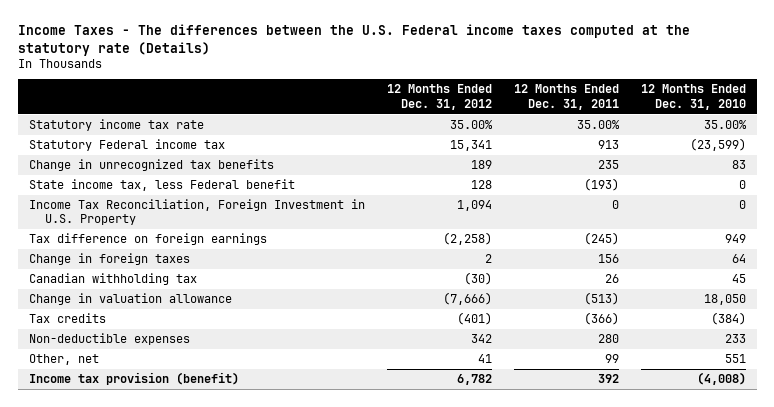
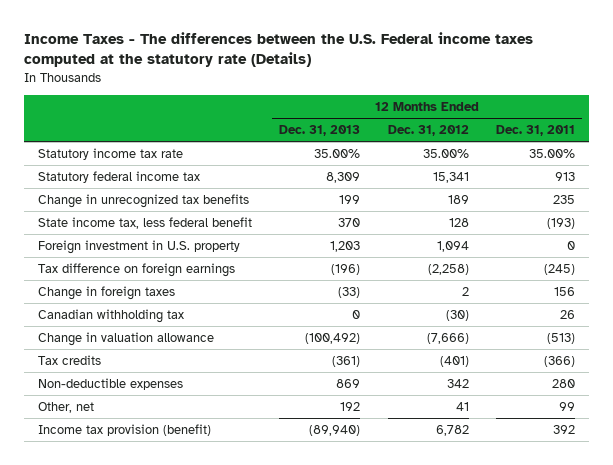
[640,84,746,110] 12 Months Ended Dec. 31, 2010 -> none
none -> [279,125,361,137] Dec. 31, 2013
[28,139,225,152] Statutory Federal income tax -> [37,170,200,183] Statutory federal income tax
[28,179,295,192] State income tax, less Federal benefit -> [37,216,252,229] State income tax, less federal benefit
[28,199,365,226] Income Tax Reconciliation, Foreign Investment in U.S. Property -> [37,239,240,254] Foreign investment in U.S. property

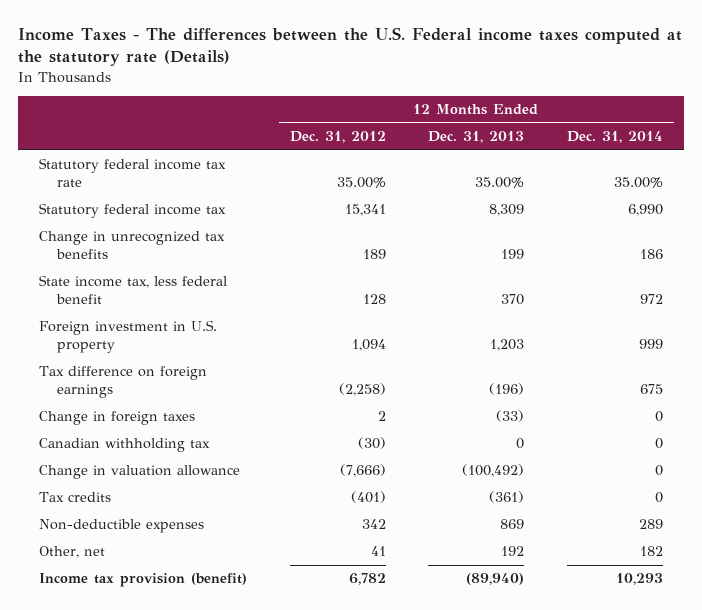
[496,125,576,137] Dec. 31, 2011 -> none
none -> [566,131,663,144] Dec. 31, 2014
[37,147,183,160] Statutory income tax rate -> [39,158,227,188] Statutory federal income tax rate

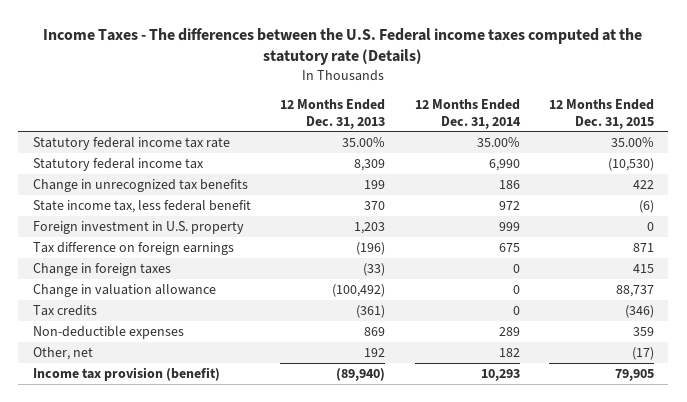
[289,131,386,144] Dec. 31, 2012 -> none
none -> [548,98,654,129] 12 Months Ended Dec. 31, 2015
[39,438,211,453] Canadian withholding tax -> none

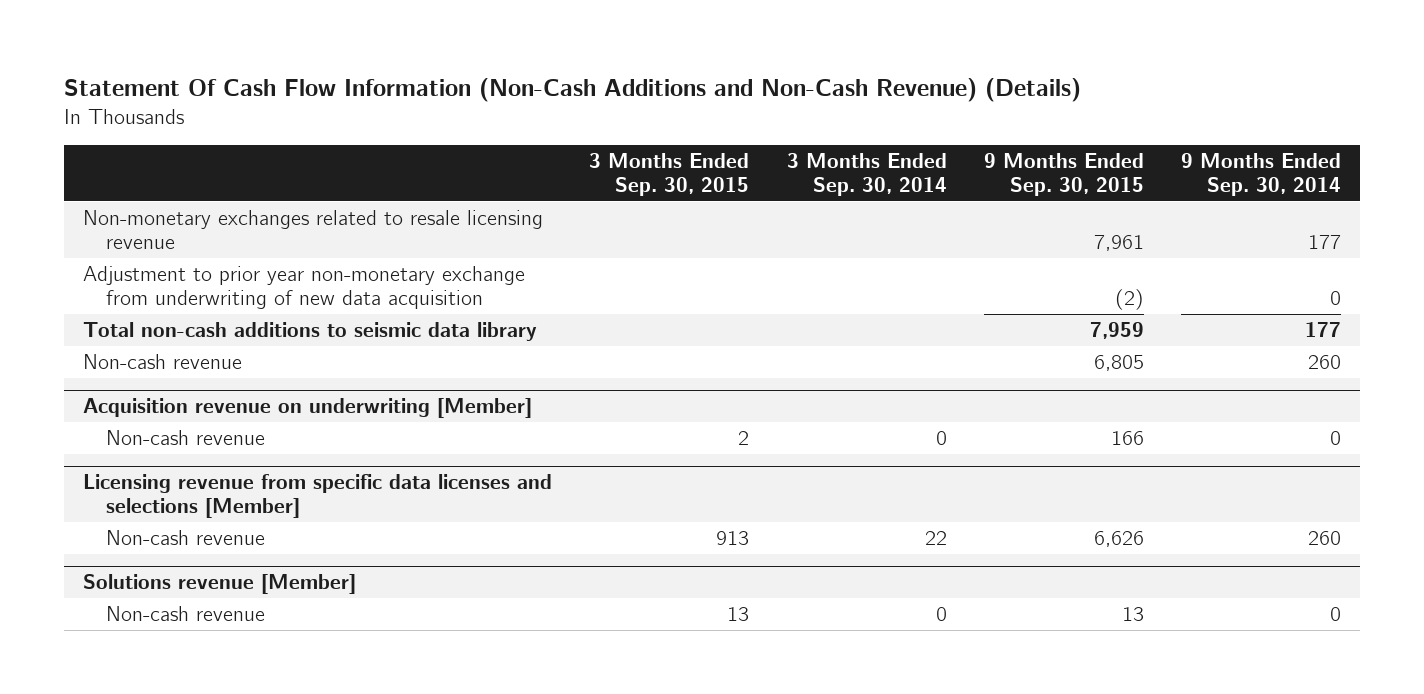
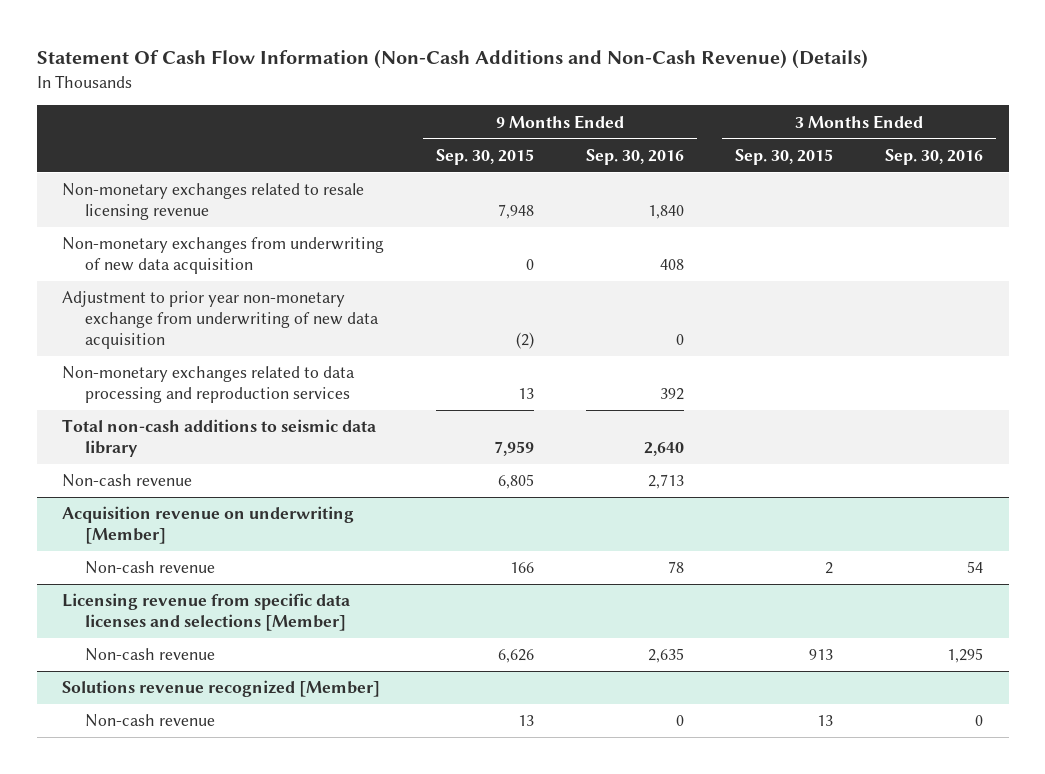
[786,152,947,197] 3 Months Ended Sep. 30, 2014 -> none
[1181,152,1342,197] 9 Months Ended Sep. 30, 2014 -> none
none -> [585,148,684,165] Sep. 30, 2016
none -> [885,148,984,165] Sep. 30, 2016
[1093,235,1144,252] 7,961 -> [498,204,535,220] 7,948
none -> [62,237,385,275] Non-monetary exchanges from underwriting of new data acquisition
none -> [62,366,356,404] Non-monetary exchanges related to data processing and reproduction services
[82,574,356,595] Solutions revenue [Member] -> [62,680,381,698] Solutions revenue recognized [Member]

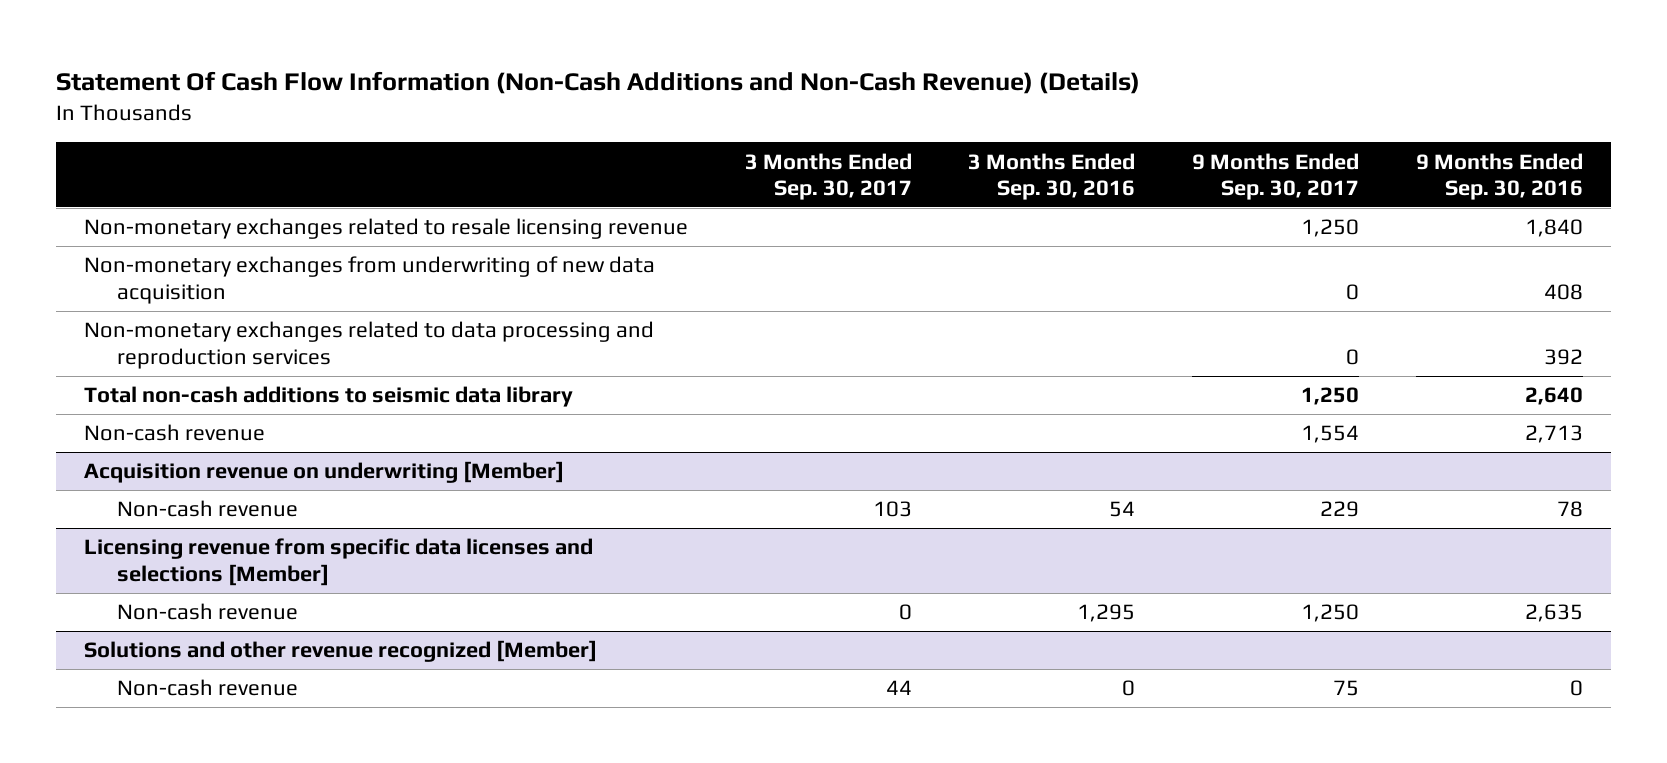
[436,148,535,165] Sep. 30, 2015 -> none
[735,148,834,165] Sep. 30, 2015 -> none
none -> [744,152,912,200] 3 Months Ended Sep. 30, 2017
none -> [1191,152,1359,200] 9 Months Ended Sep. 30, 2017
[62,291,380,349] Adjustment to prior year non-monetary exchange from underwriting of new data acquisition -> none
[62,680,381,698] Solutions revenue recognized [Member] -> [84,640,598,663] Solutions and other revenue recognized [Member]

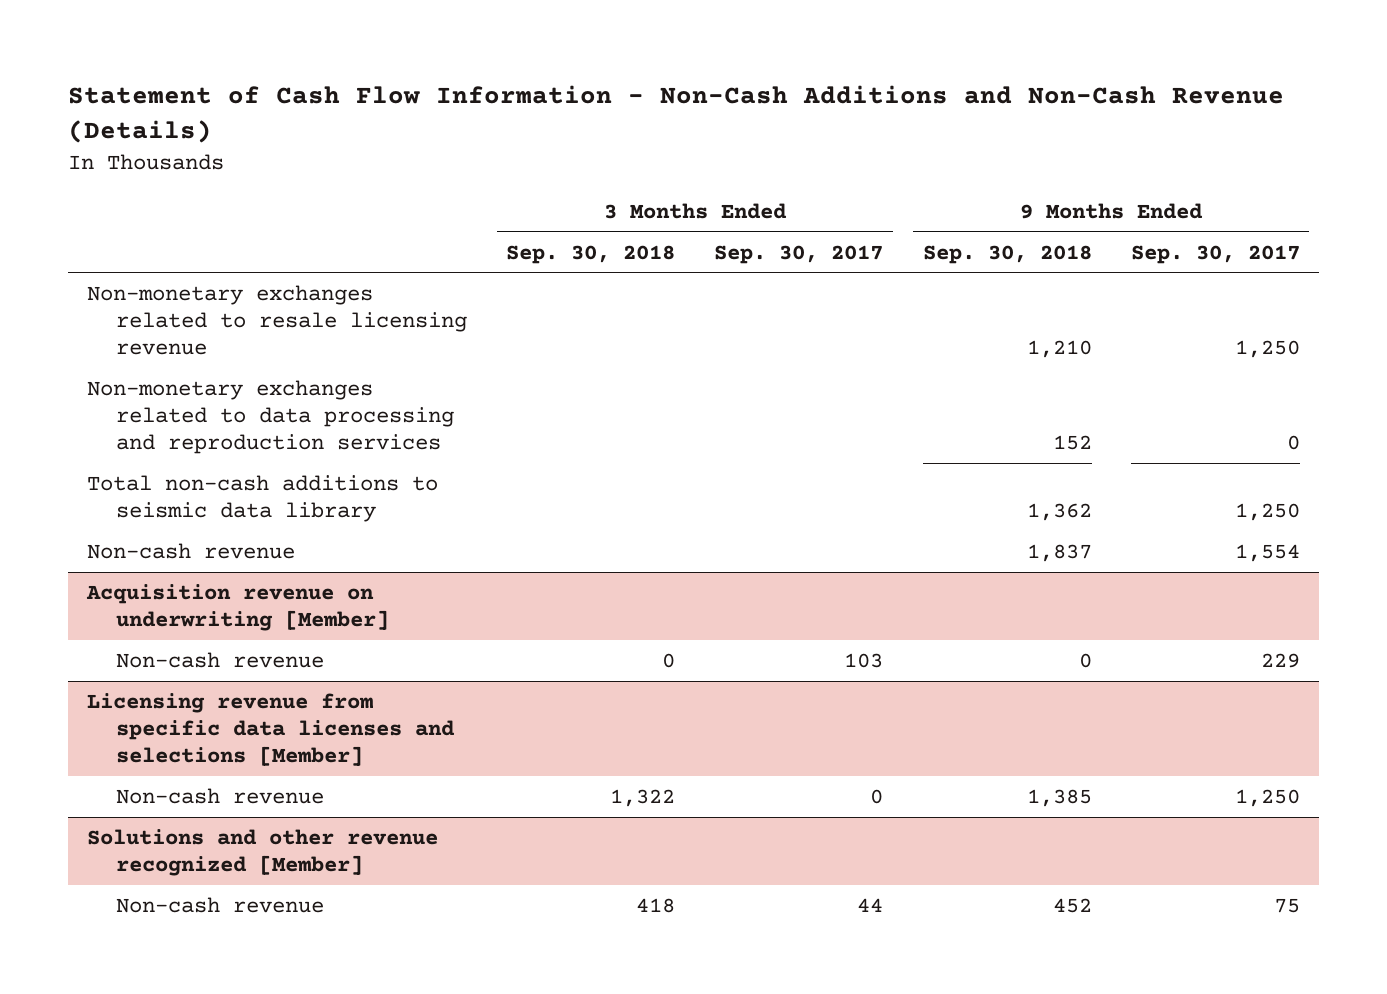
[55,71,1140,95] Statement Of Cash Flow Information (Non-Cash Additions and Non-Cash Revenue) (Details) -> [67,84,1284,143] Statement of Cash Flow Information - Non-Cash Additions and Non-Cash Revenue (Details)
[968,152,1136,200] 3 Months Ended Sep. 30, 2016 -> none
[1415,152,1583,200] 9 Months Ended Sep. 30, 2016 -> none
none -> [506,244,676,264] Sep. 30, 2018
none -> [922,244,1092,264] Sep. 30, 2018
[84,256,656,304] Non-monetary exchanges from underwriting of new data acquisition -> none

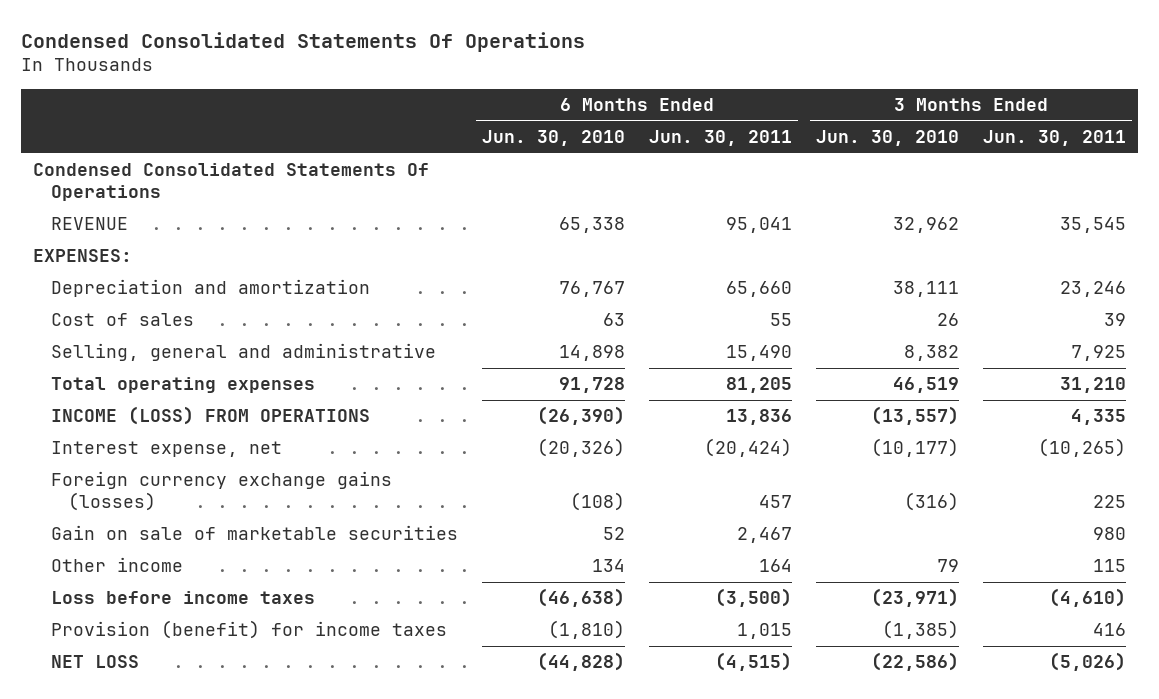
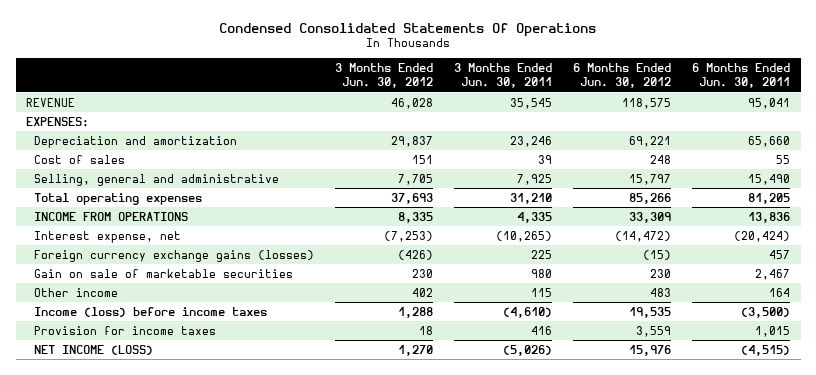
[481,130,625,147] Jun. 30, 2010 -> none
[815,130,959,147] Jun. 30, 2010 -> none
none -> [335,63,434,89] 3 Months Ended Jun. 30, 2012
none -> [573,63,672,89] 6 Months Ended Jun. 30, 2012
[32,163,429,201] Condensed Consolidated Statements Of Operations -> none
[50,406,370,426] INCOME (LOSS) FROM OPERATIONS -> [34,211,189,221] INCOME FROM OPERATIONS
[50,591,315,605] Loss before income taxes -> [34,306,268,317] Income (loss) before income taxes
[50,620,447,640] Provision (benefit) for income taxes -> [34,325,217,335] Provision for income taxes
[50,655,139,669] NET LOSS -> [34,344,154,355] NET INCOME (LOSS)

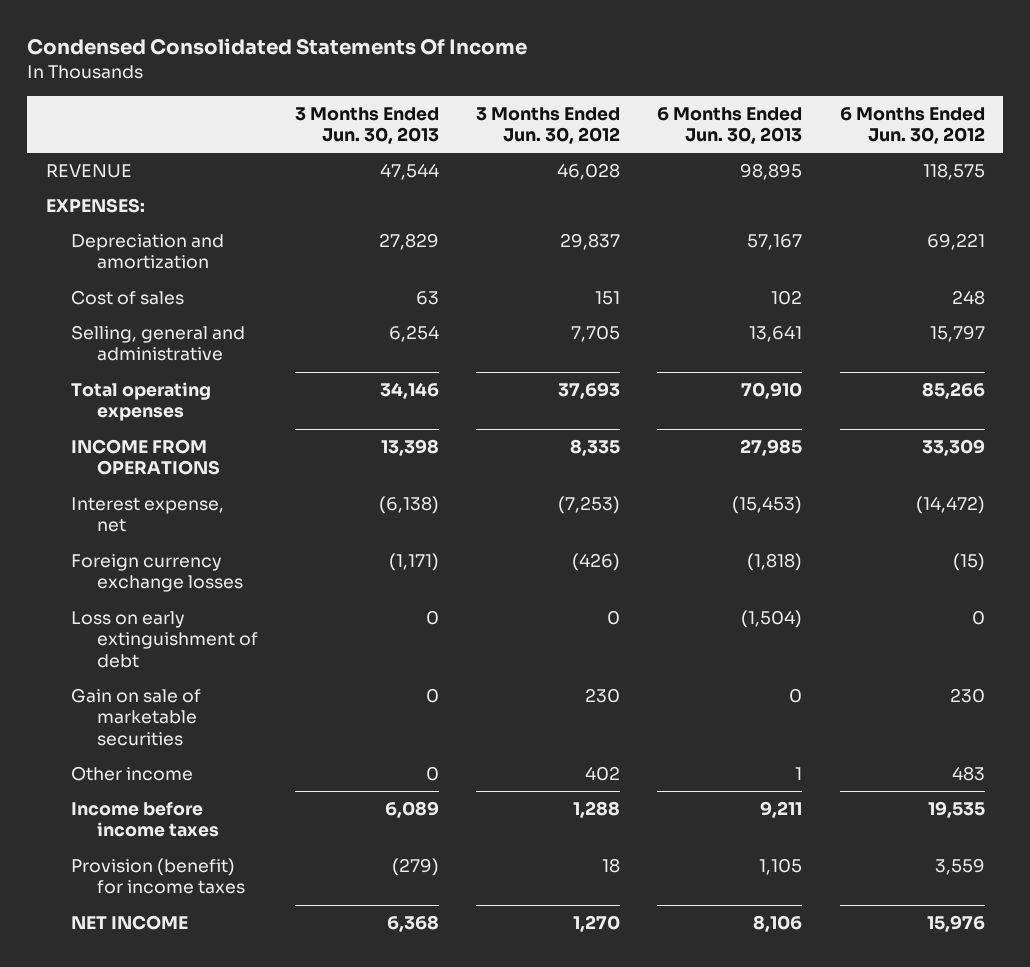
[219,22,597,37] Condensed Consolidated Statements Of Operations -> [27,38,528,56] Condensed Consolidated Statements Of Income
[454,63,553,89] 3 Months Ended Jun. 30, 2011 -> none
[692,63,791,89] 6 Months Ended Jun. 30, 2011 -> none
none -> [295,106,440,145] 3 Months Ended Jun. 30, 2013
none -> [657,106,803,145] 6 Months Ended Jun. 30, 2013
[34,249,315,262] Foreign currency exchange gains (losses) -> [71,553,244,593] Foreign currency exchange losses
none -> [71,610,259,668] Loss on early extinguishment of debt
[34,306,268,317] Income (loss) before income taxes -> [71,801,220,838] Income before income taxes
[34,325,217,335] Provision for income taxes -> [71,857,246,895] Provision (benefit) for income taxes
[34,344,154,355] NET INCOME (LOSS) -> [71,914,189,930] NET INCOME

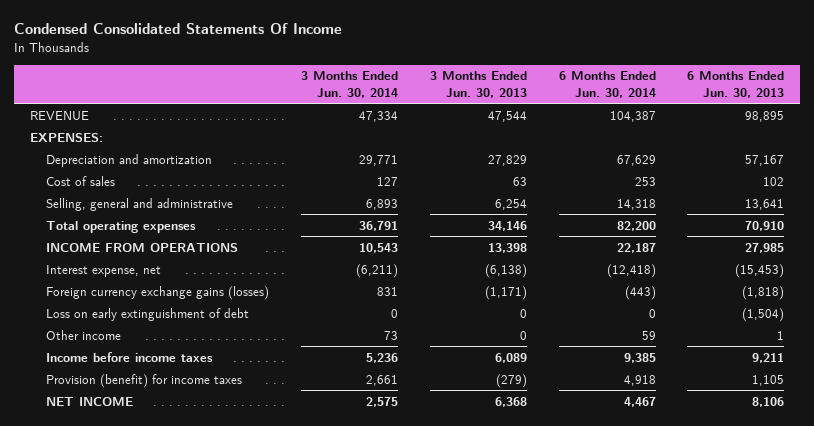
[476,106,621,145] 3 Months Ended Jun. 30, 2012 -> none
[839,106,985,145] 6 Months Ended Jun. 30, 2012 -> none
none -> [301,71,399,98] 3 Months Ended Jun. 30, 2014
none -> [558,71,656,98] 6 Months Ended Jun. 30, 2014
[71,553,244,593] Foreign currency exchange losses -> [46,285,270,300] Foreign currency exchange gains (losses)
[71,687,202,746] Gain on sale of marketable securities -> none

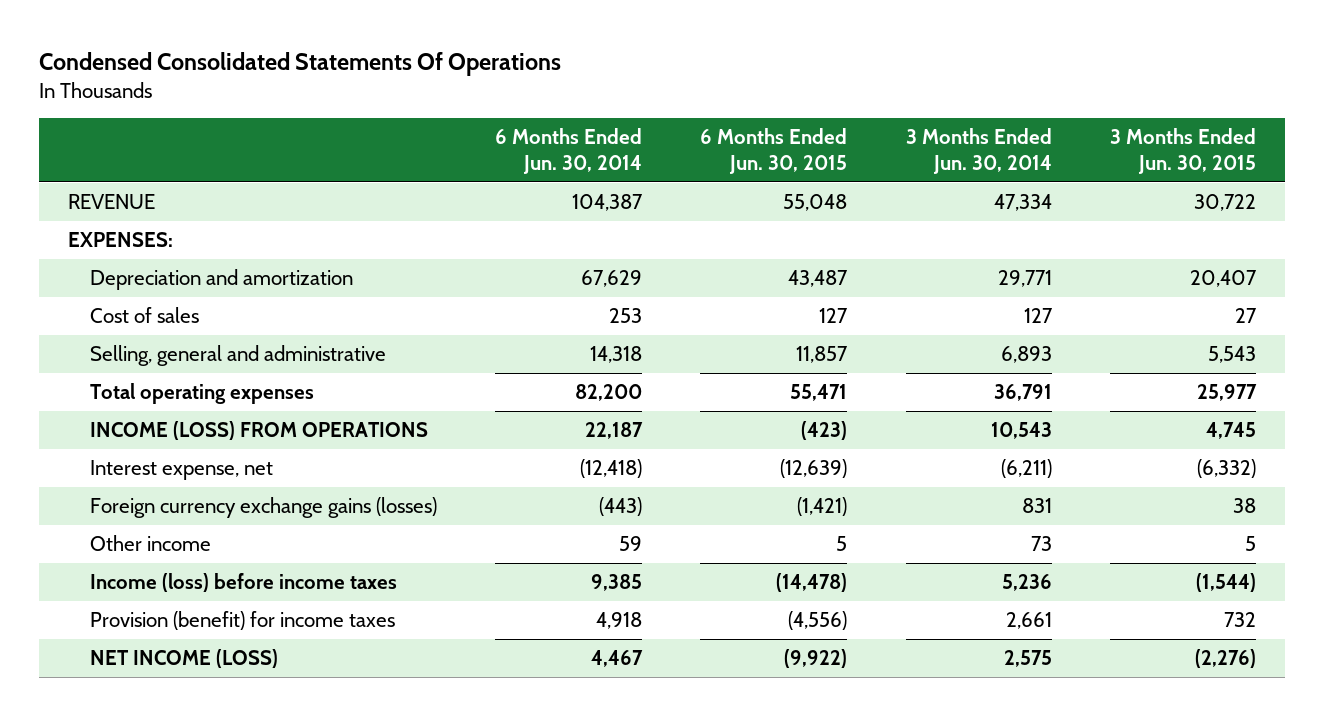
[13,22,342,34] Condensed Consolidated Statements Of Income -> [38,52,561,77] Condensed Consolidated Statements Of Operations
[429,71,527,98] 3 Months Ended Jun. 30, 2013 -> none
[687,71,785,98] 6 Months Ended Jun. 30, 2013 -> none
none -> [700,127,848,174] 6 Months Ended Jun. 30, 2015
none -> [1109,127,1256,174] 3 Months Ended Jun. 30, 2015
[46,242,239,252] INCOME FROM OPERATIONS -> [89,421,428,441] INCOME (LOSS) FROM OPERATIONS
[46,307,250,321] Loss on early extinguishment of debt -> none
[46,351,214,362] Income before income taxes -> [89,573,397,593] Income (loss) before income taxes
[46,396,134,406] NET INCOME -> [89,649,278,669] NET INCOME (LOSS)

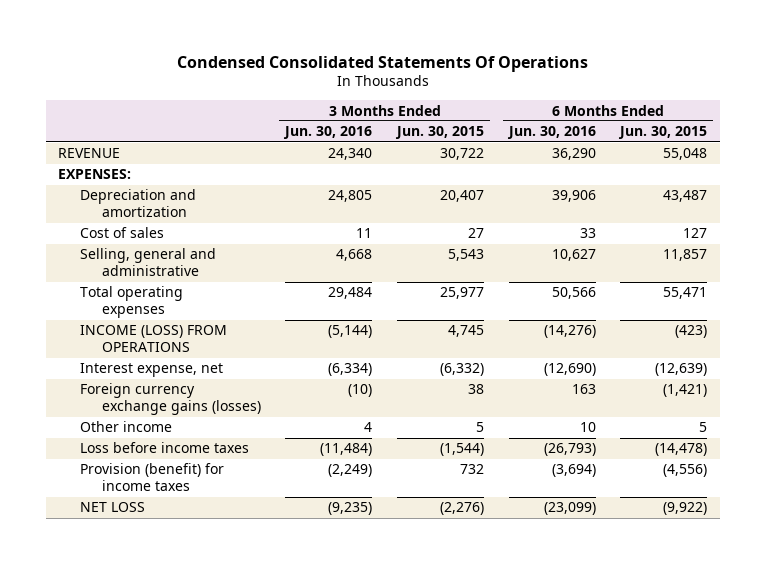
[495,127,643,174] 6 Months Ended Jun. 30, 2014 -> none
[905,127,1052,174] 3 Months Ended Jun. 30, 2014 -> none
none -> [283,126,373,140] Jun. 30, 2016
none -> [506,126,596,140] Jun. 30, 2016
[89,573,397,593] Income (loss) before income taxes -> [80,442,250,454] Loss before income taxes
[89,649,278,669] NET INCOME (LOSS) -> [80,502,146,513] NET LOSS

